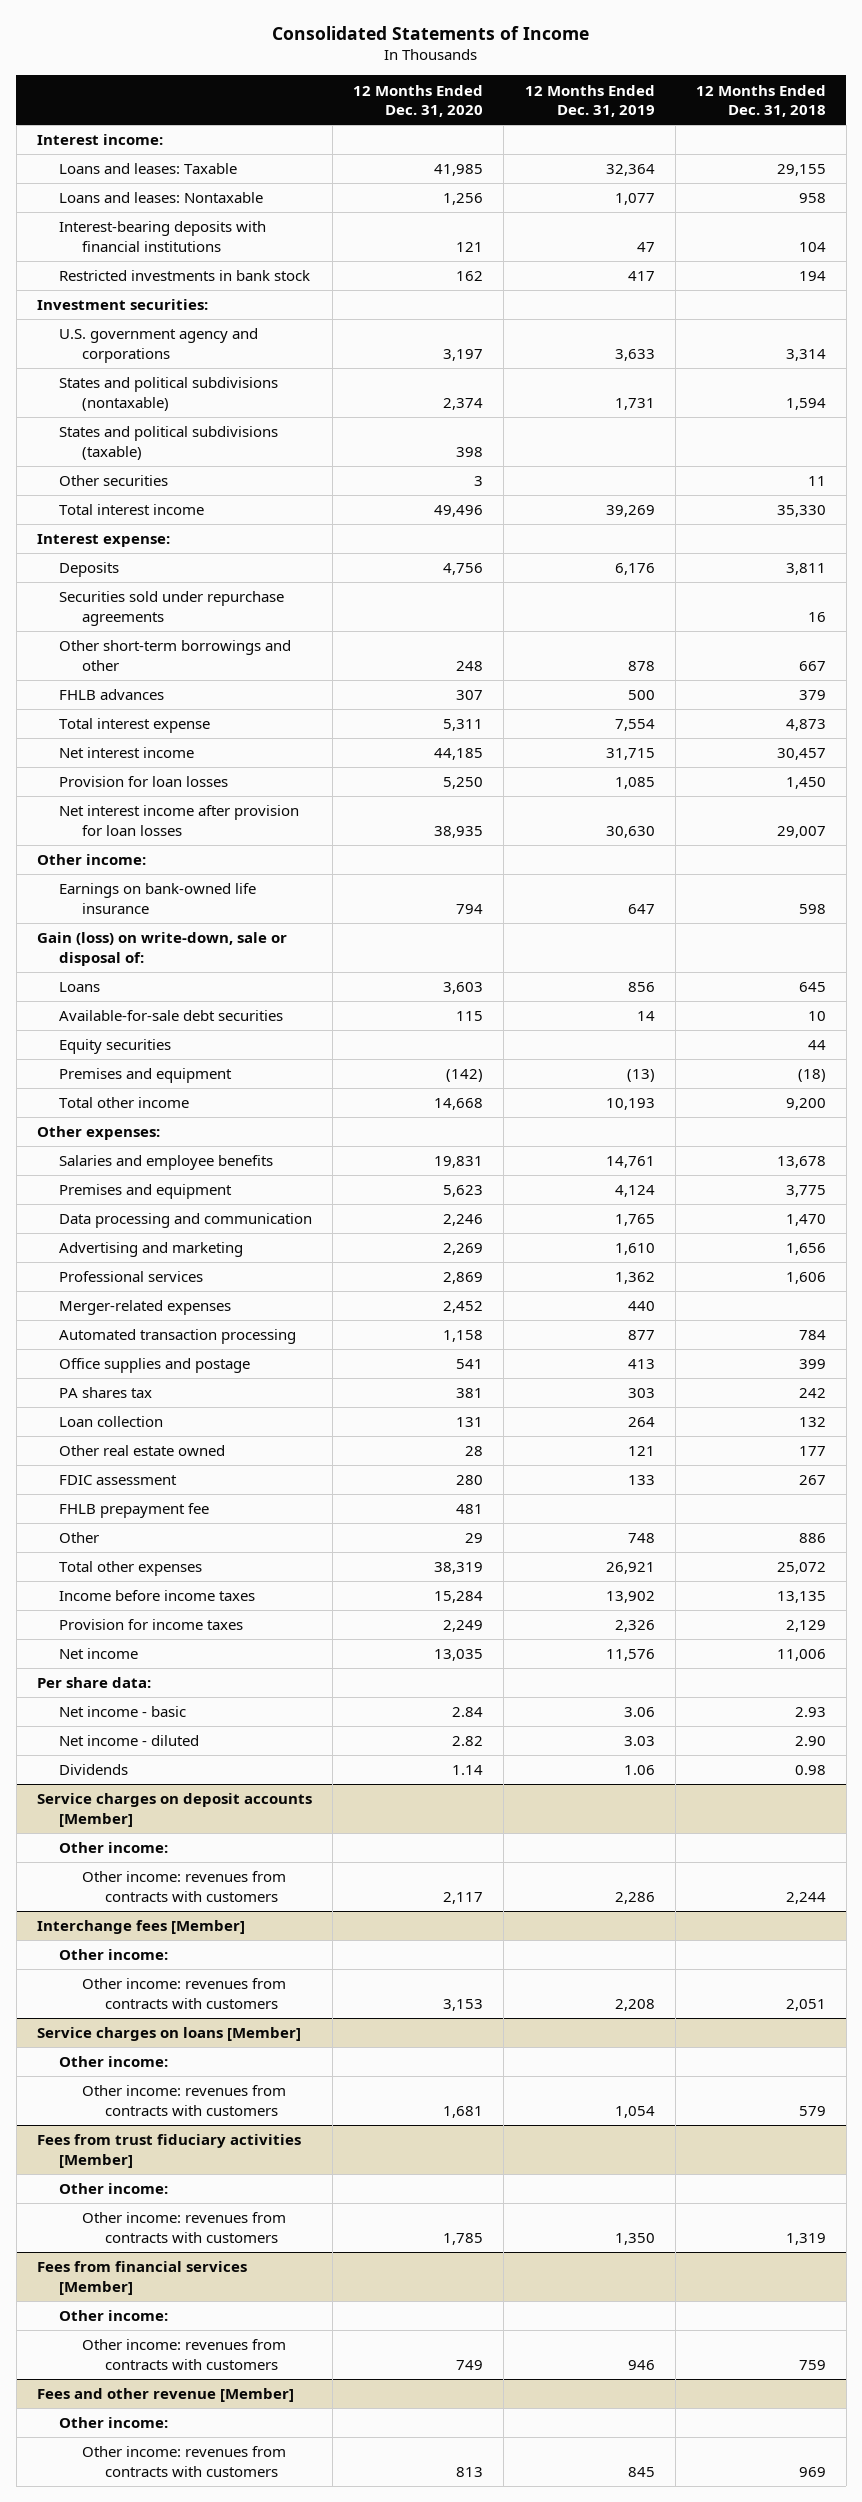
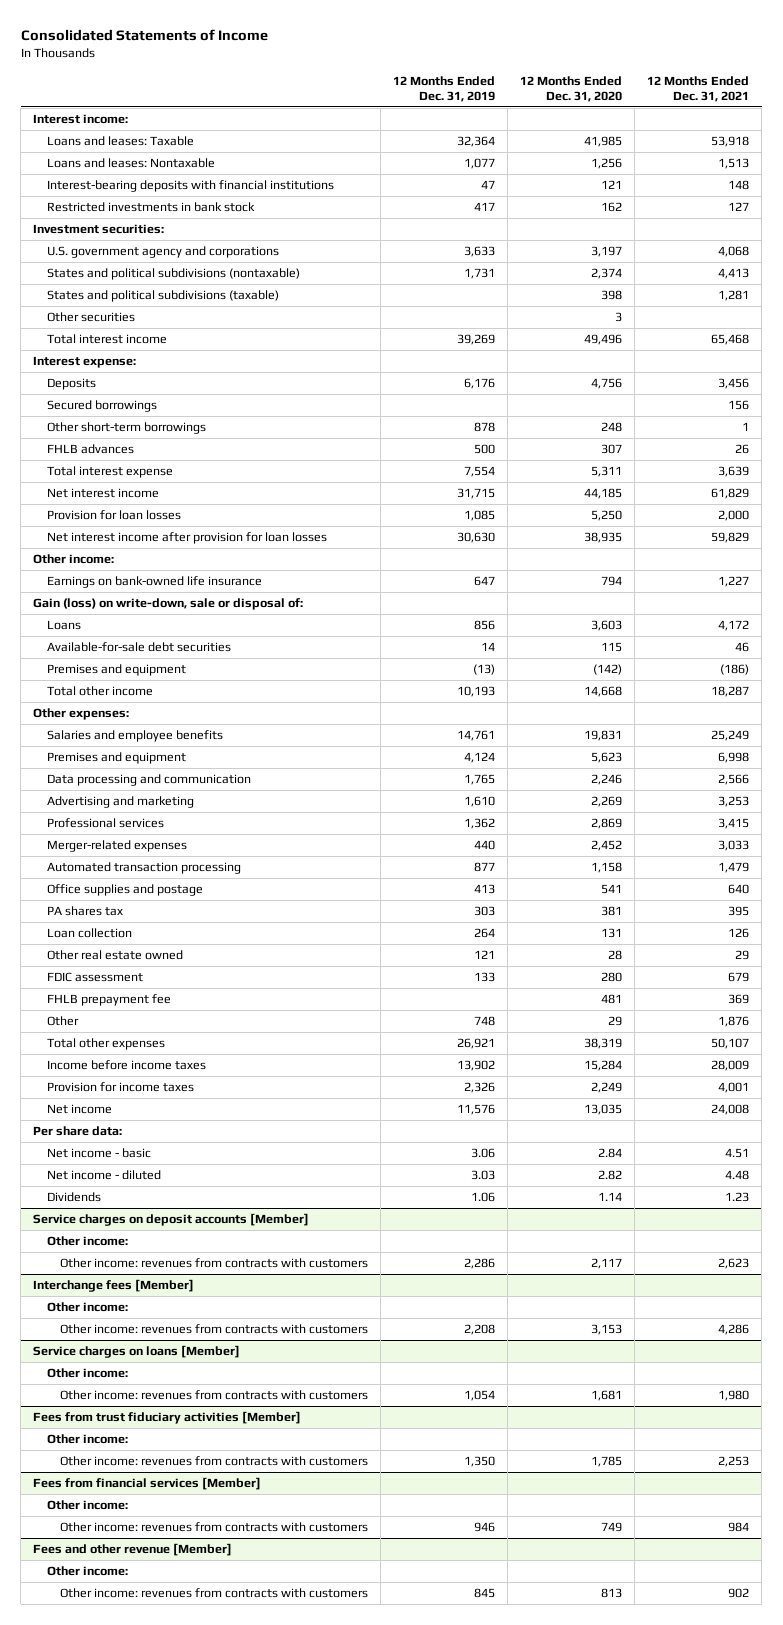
[695,84,826,118] 12 Months Ended Dec. 31, 2018 -> none
none -> [647,76,750,102] 12 Months Ended Dec. 31, 2021
[59,591,285,626] Securities sold under repurchase agreements -> none
none -> [46,400,157,413] Secured borrowings
[59,640,292,671] Other short-term borrowings and other -> [46,422,206,435] Other short-term borrowings
[59,1039,172,1055] Equity securities -> none

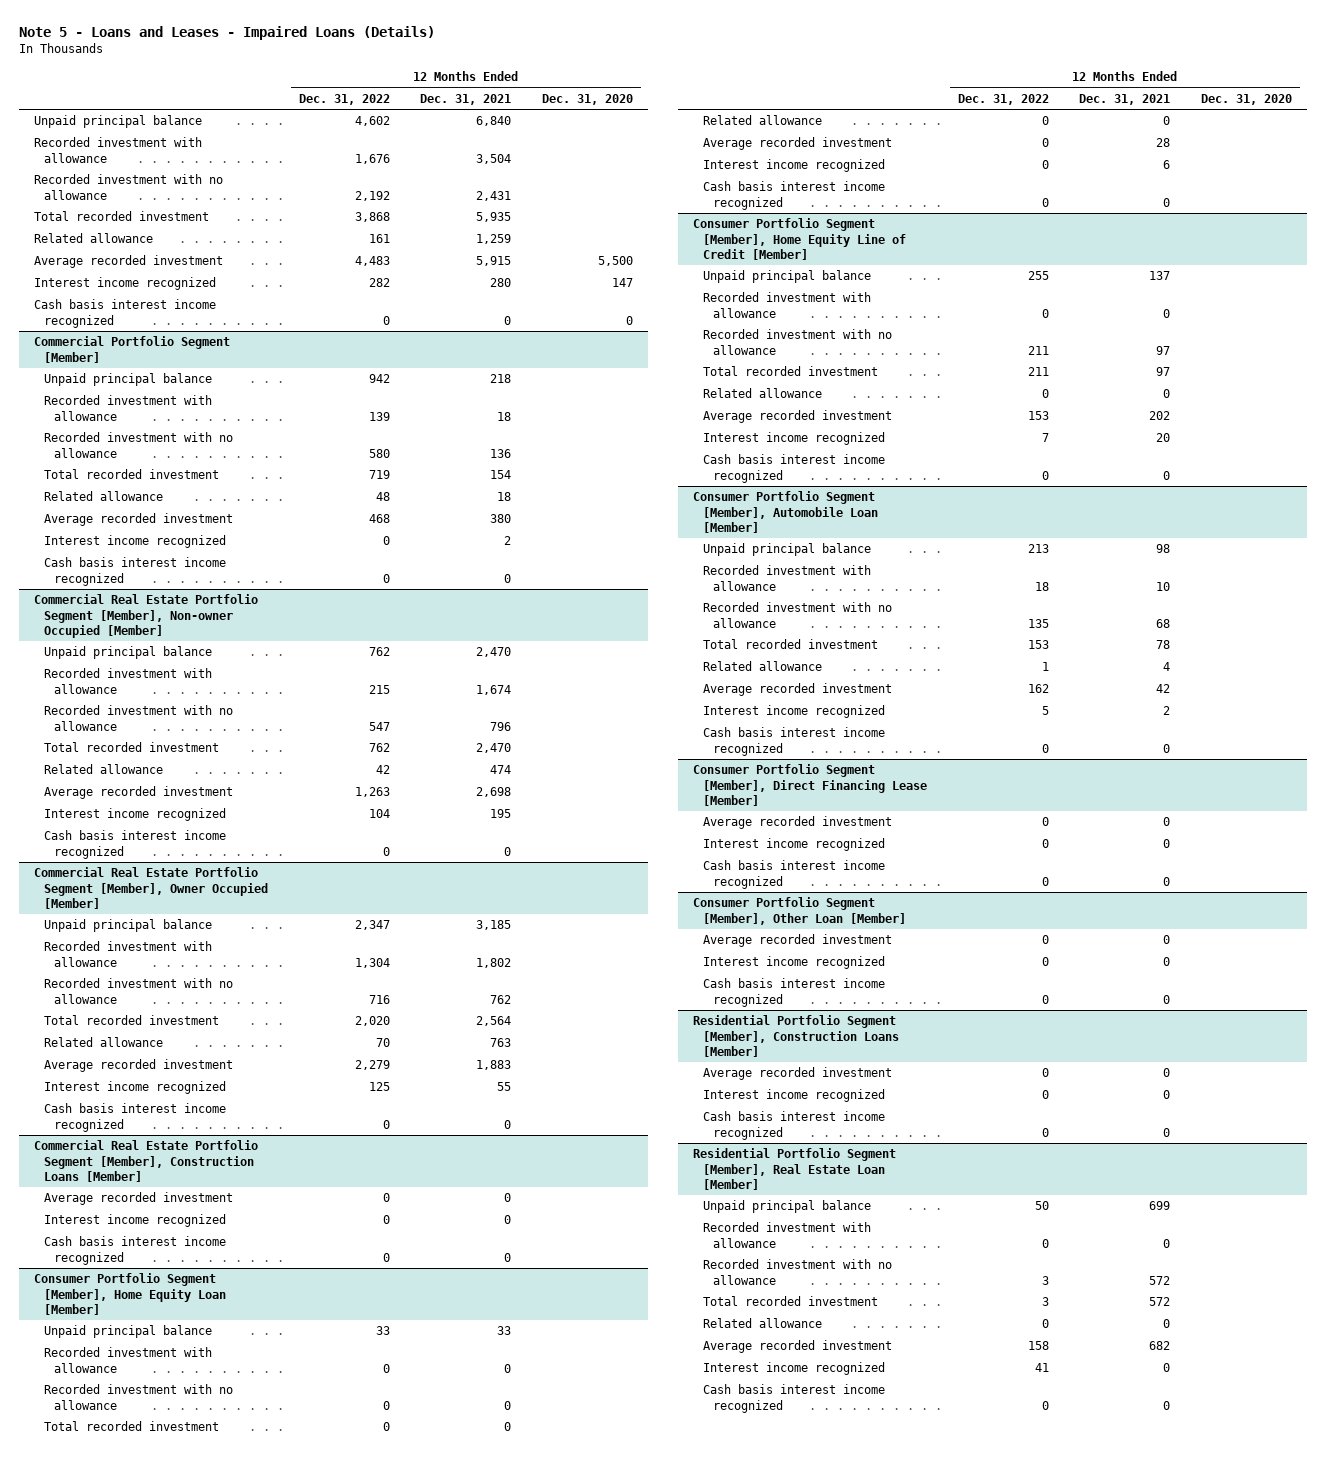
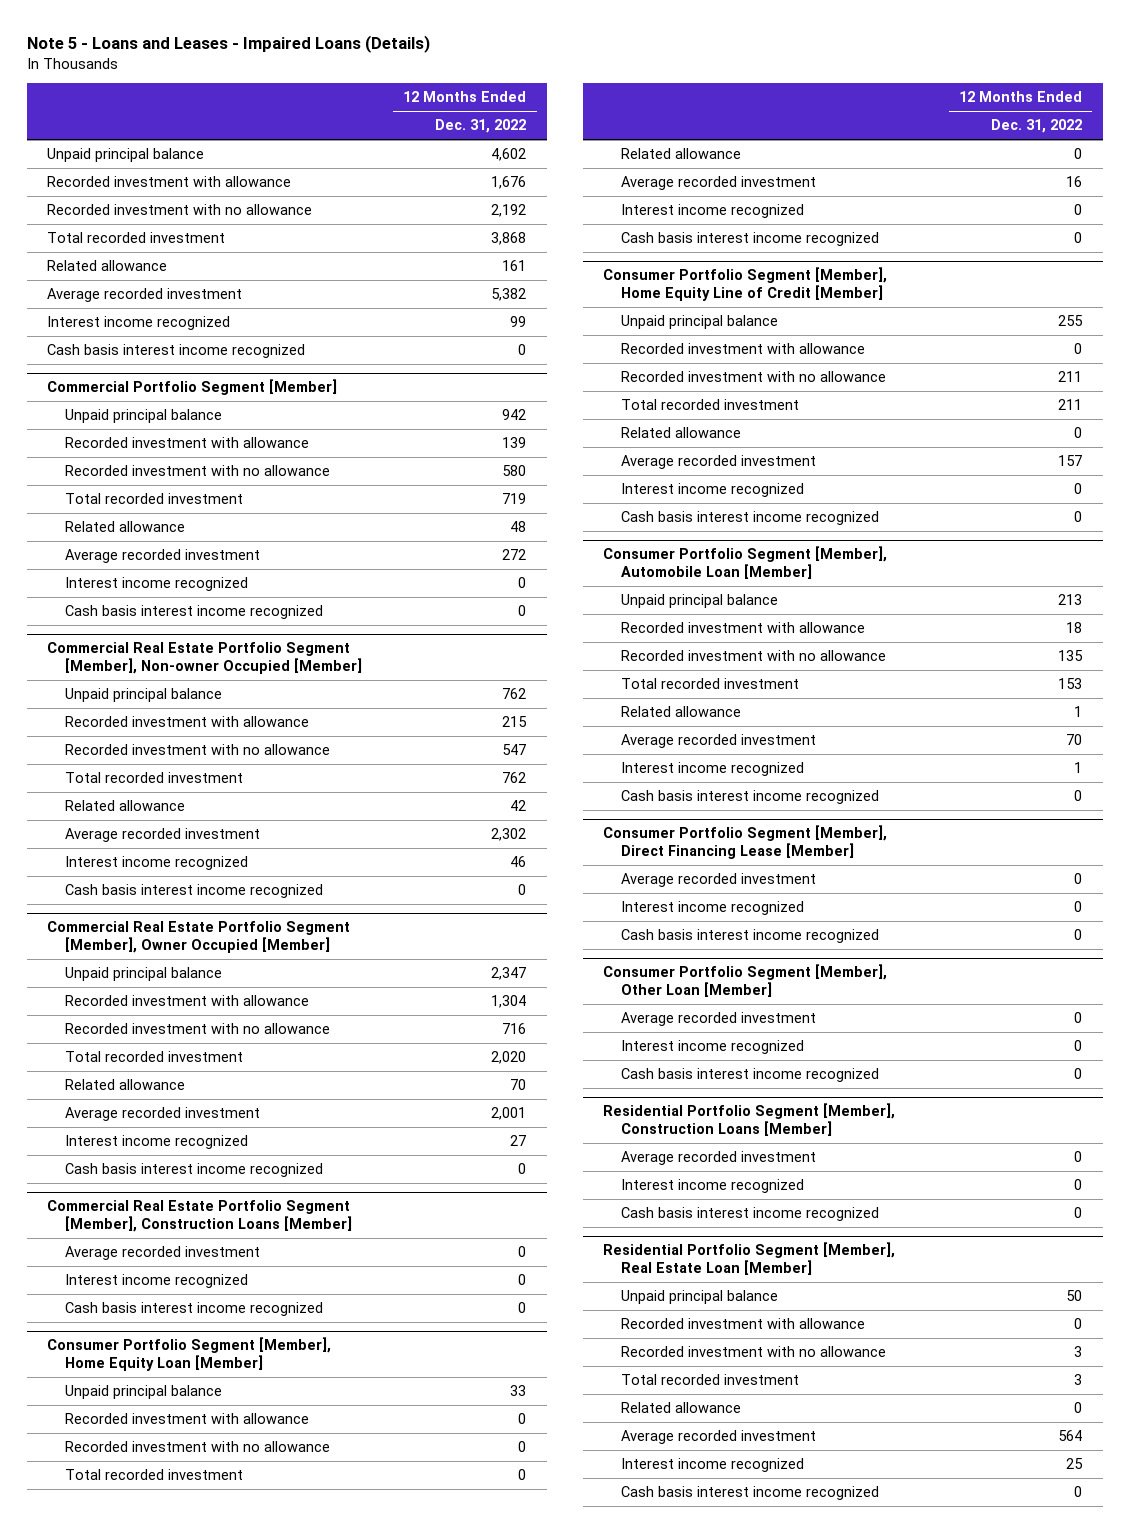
[420,93,512,105] Dec. 31, 2021 -> none
[542,93,634,105] Dec. 31, 2020 -> none
[354,256,390,267] 4,483 -> [491,288,527,302] 5,382
[368,278,390,288] 282 -> [510,316,527,328] 99
[368,514,390,524] 468 -> [502,549,527,561] 272
[354,787,390,798] 1,263 -> [491,828,527,842] 2,302
[368,809,390,819] 104 -> [510,856,527,868] 46
[354,1060,390,1071] 2,279 -> [491,1107,527,1121] 2,001
[368,1082,390,1092] 125 -> [510,1135,527,1147] 27
[1041,138,1049,148] 0 -> [1066,176,1083,188] 16
[1027,411,1049,421] 153 -> [1058,455,1083,467] 157
[1041,433,1049,443] 7 -> [1074,483,1083,495] 0
[1027,684,1049,694] 162 -> [1066,734,1083,746] 70
[1041,706,1049,716] 5 -> [1074,762,1083,774] 1
[1027,1341,1049,1351] 158 -> [1058,1430,1083,1442] 564
[1034,1363,1049,1373] 41 -> [1066,1458,1084,1470] 25

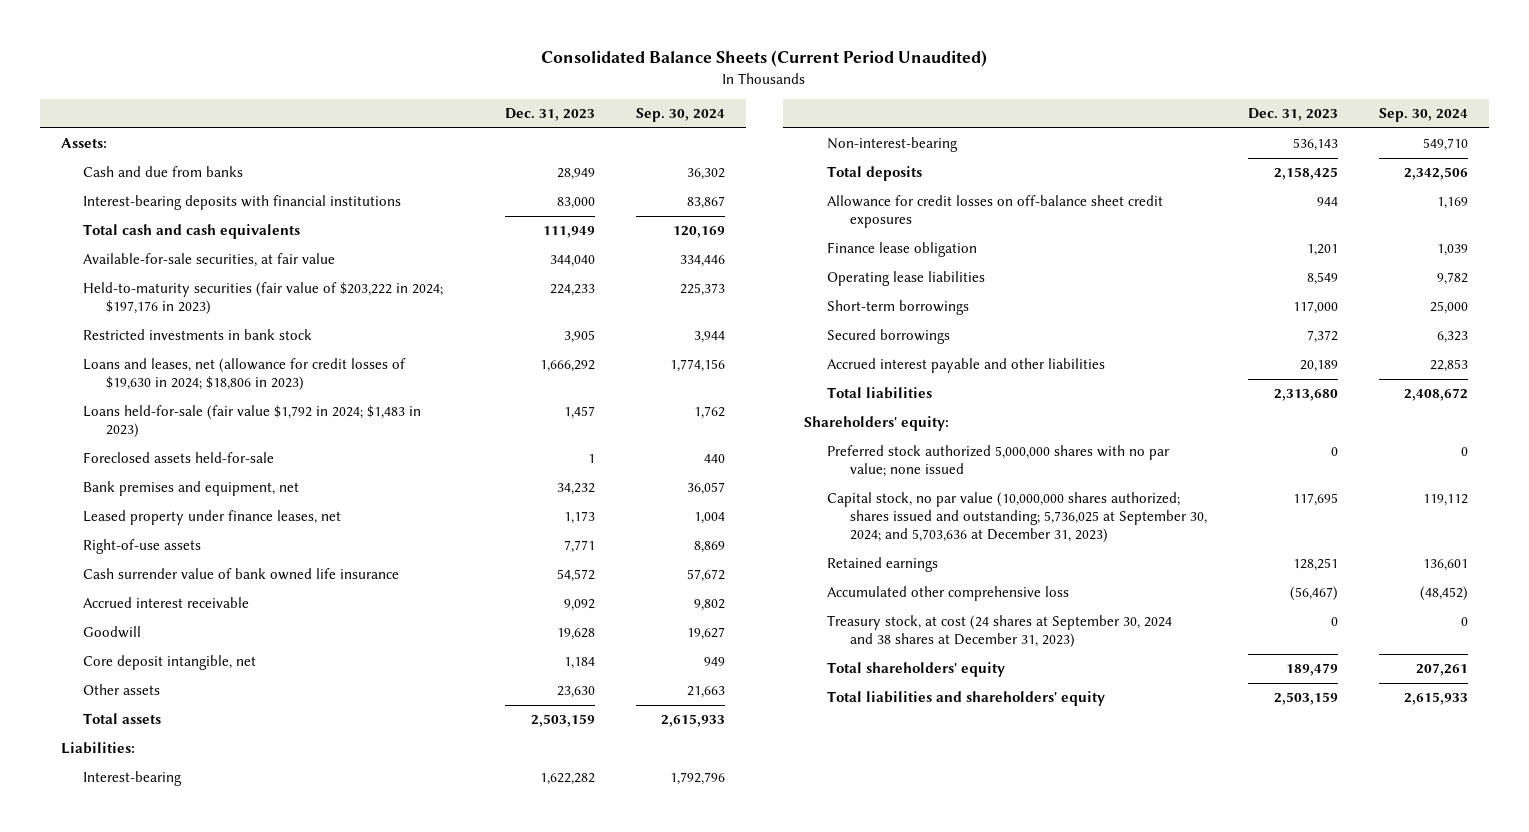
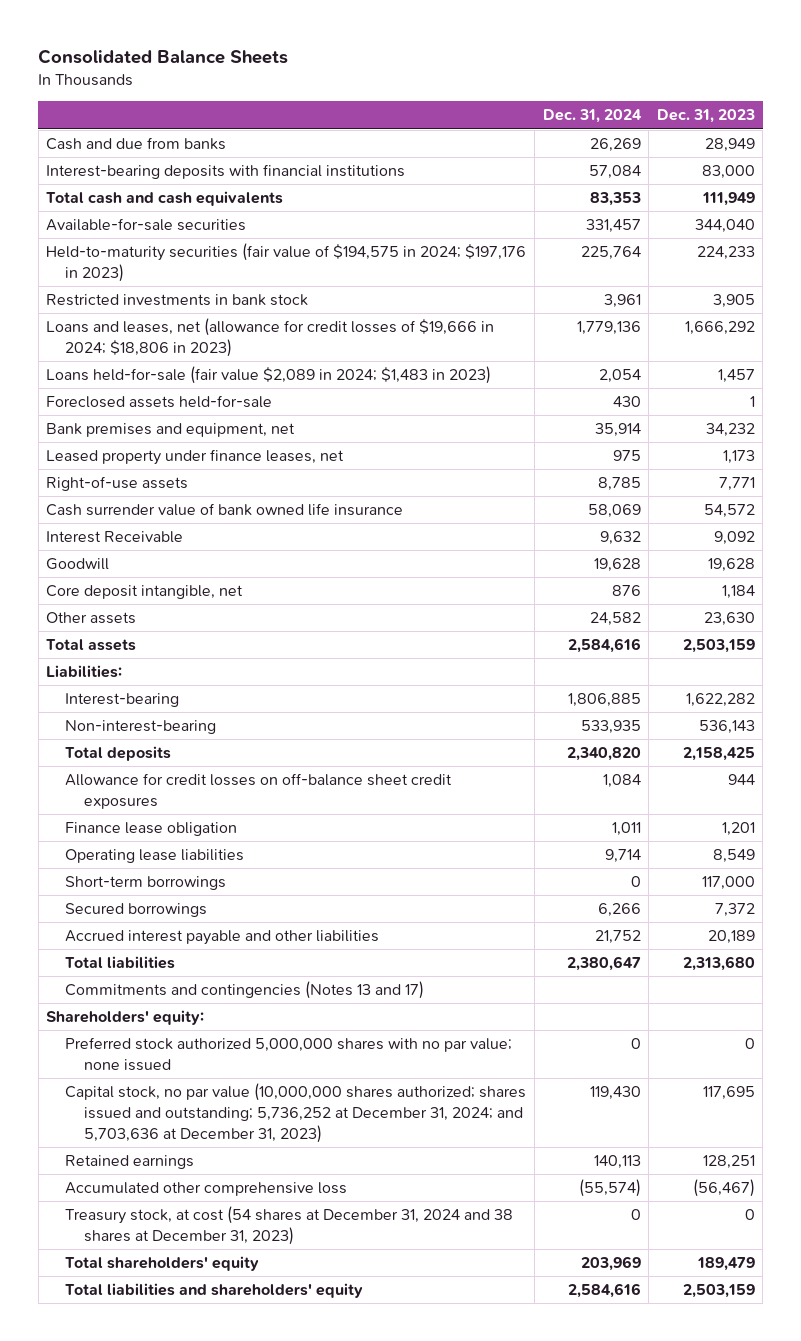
[541,50,988,68] Consolidated Balance Sheets (Current Period Unaudited) -> [38,49,289,65] Consolidated Balance Sheets
[635,108,725,123] Sep. 30, 2024 -> none
none -> [542,109,642,124] Dec. 31, 2024
[60,138,107,149] Assets: -> none
[83,253,336,268] Available-for-sale securities, at fair value -> [46,218,247,232] Available-for-sale securities
[83,282,444,316] Held-to-maturity securities (fair value of $203,222 in 2024; $197,176 in 2023) -> [46,243,527,282] Held-to-maturity securities (fair value of $194,575 in 2024; $197,176 in 2023)
[83,358,407,392] Loans and leases, net (allowance for credit losses of $19,630 in 2024; $18,806 in 2023) -> [46,318,495,357] Loans and leases, net (allowance for credit losses of $19,666 in 2024; $18,806 in 2023)
[83,405,422,439] Loans held-for-sale (fair value $1,792 in 2024; $1,483 in 2023) -> [46,366,492,385] Loans held-for-sale (fair value $2,089 in 2024; $1,483 in 2023)
[83,597,250,609] Accrued interest receivable -> [46,531,184,544] Interest Receivable
none -> [65,981,425,1000] Commitments and contingencies (Notes 13 and 17)
[826,492,1207,544] Capital stock, no par value (10,000,000 shares authorized; shares issued and outstanding; 5,736,025 at September 30, 2024; and 5,703,636 at December 31, 2023) -> [65,1083,527,1143] Capital stock, no par value (10,000,000 shares authorized; shares issued and outstanding; 5,736,252 at December 31, 2024; and 5,703,636 at December 31, 2023)
[826,615,1172,649] Treasury stock, at cost (24 shares at September 30, 2024 and 38 shares at December 31, 2023) -> [65,1206,514,1245] Treasury stock, at cost (54 shares at December 31, 2024 and 38 shares at December 31, 2023)

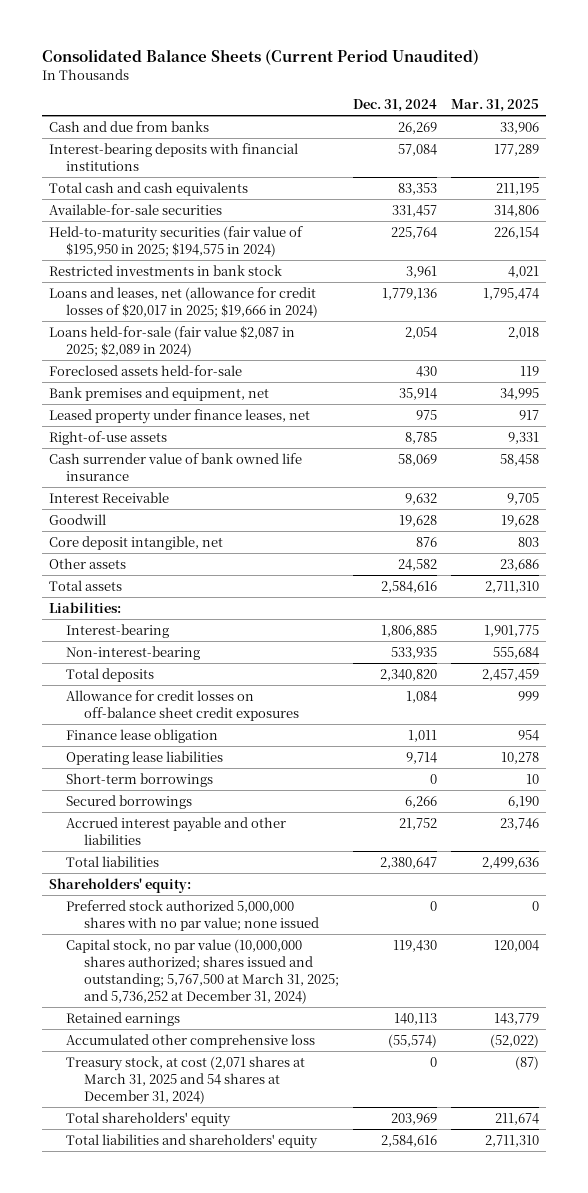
[38,49,289,65] Consolidated Balance Sheets -> [41,49,479,66] Consolidated Balance Sheets (Current Period Unaudited)
[656,109,755,124] Dec. 31, 2023 -> none
none -> [451,98,540,112] Mar. 31, 2025
[46,243,527,282] Held-to-maturity securities (fair value of $194,575 in 2024; $197,176 in 2023) -> [49,225,304,257] Held-to-maturity securities (fair value of $195,950 in 2025; $194,575 in 2024)
[46,318,495,357] Loans and leases, net (allowance for credit losses of $19,666 in 2024; $18,806 in 2023) -> [49,286,319,318] Loans and leases, net (allowance for credit losses of $20,017 in 2025; $19,666 in 2024)
[46,366,492,385] Loans held-for-sale (fair value $2,089 in 2024; $1,483 in 2023) -> [49,325,296,357] Loans held-for-sale (fair value $2,087 in 2025; $2,089 in 2024)
[65,981,425,1000] Commitments and contingencies (Notes 13 and 17) -> none
[65,1083,527,1143] Capital stock, no par value (10,000,000 shares authorized; shares issued and outstanding; 5,736,252 at December 31, 2024; and 5,703,636 at December 31, 2023) -> [66,938,339,1004] Capital stock, no par value (10,000,000 shares authorized; shares issued and outstanding; 5,767,500 at March 31, 2025; and 5,736,252 at December 31, 2024)
[65,1206,514,1245] Treasury stock, at cost (54 shares at December 31, 2024 and 38 shares at December 31, 2023) -> [66,1055,306,1104] Treasury stock, at cost (2,071 shares at March 31, 2025 and 54 shares at December 31, 2024)

